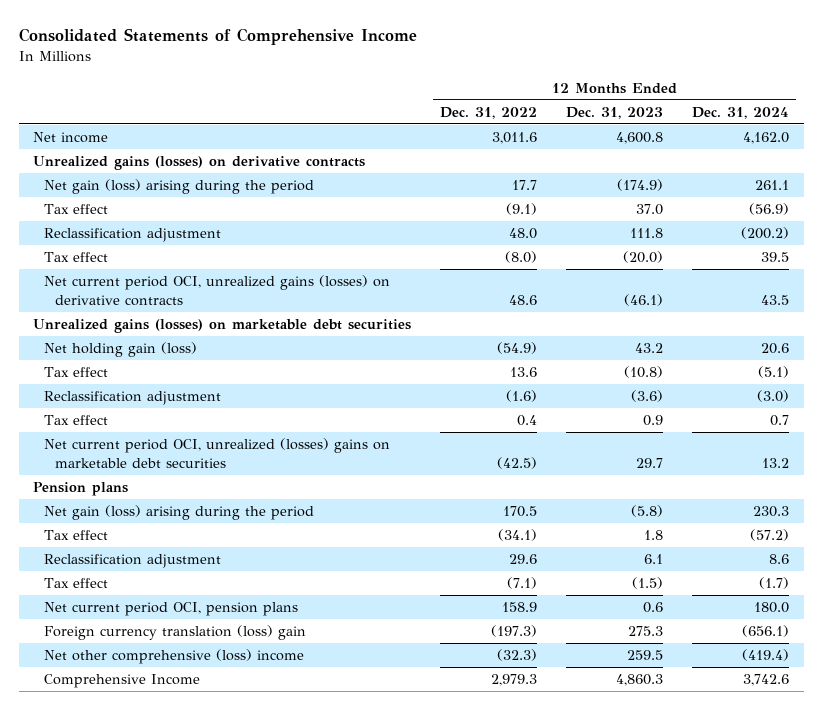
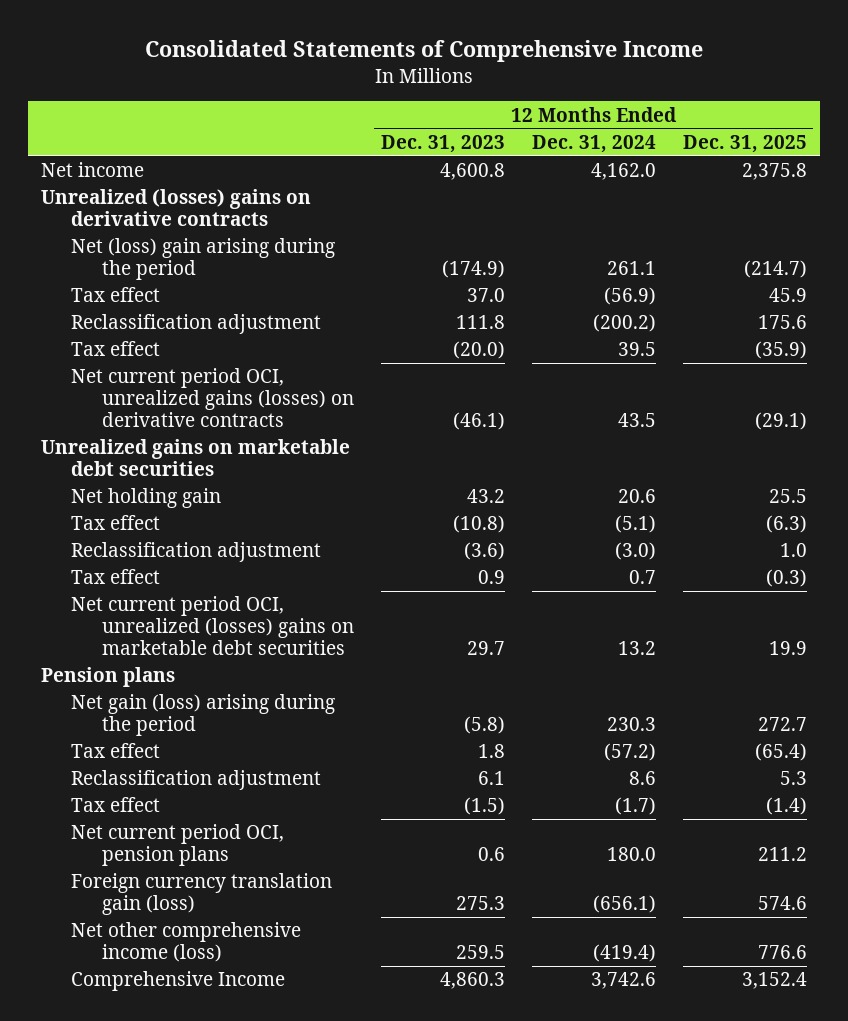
[440,106,538,119] Dec. 31, 2022 -> none
none -> [682,135,807,154] Dec. 31, 2025
[33,156,366,171] Unrealized gains (losses) on derivative contracts -> [41,189,312,227] Unrealized (losses) gains on derivative contracts
[43,179,314,195] Net gain (loss) arising during the period -> [71,238,336,281] Net (loss) gain arising during the period
[33,319,412,334] Unrealized gains (losses) on marketable debt securities -> [41,439,351,477] Unrealized gains on marketable debt securities
[43,342,197,358] Net holding gain (loss) -> [71,488,222,509] Net holding gain
[43,625,306,641] Foreign currency translation (loss) gain -> [71,873,333,916] Foreign currency translation gain (loss)
[43,649,304,665] Net other comprehensive (loss) income -> [71,922,302,963] Net other comprehensive income (loss)

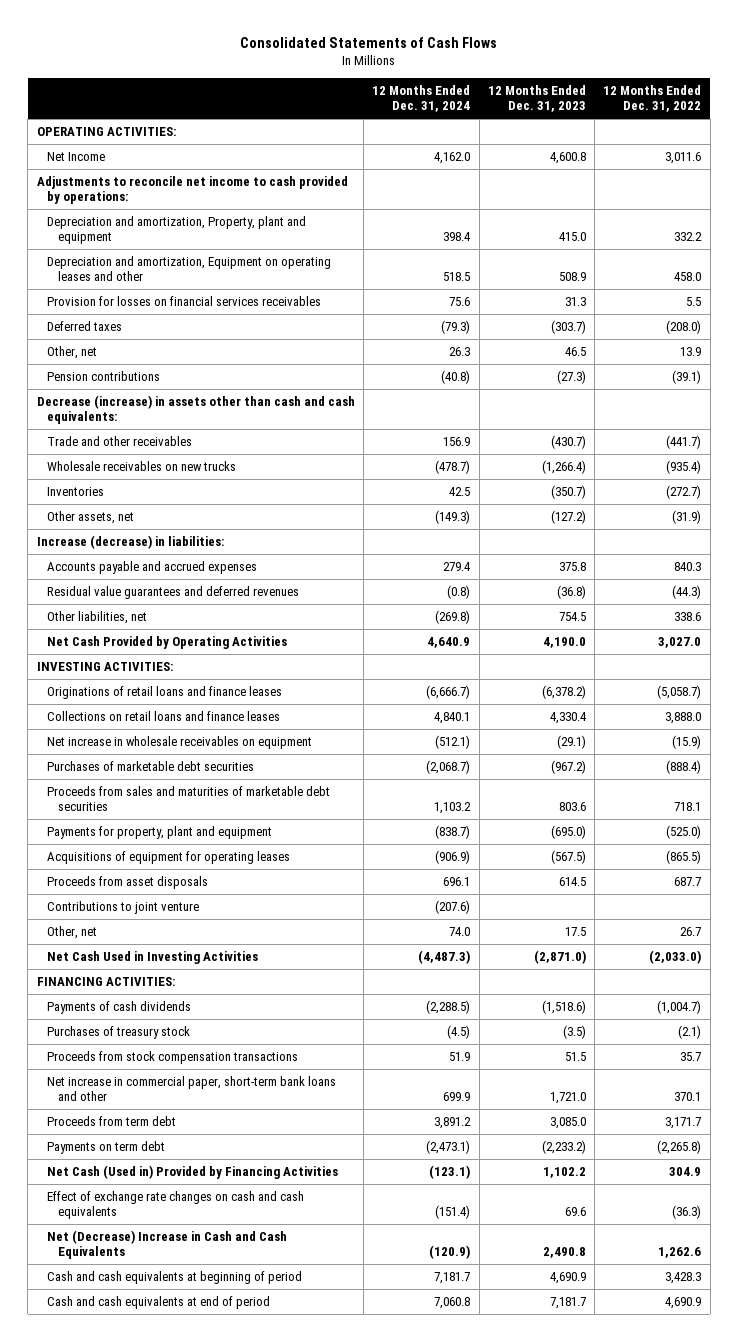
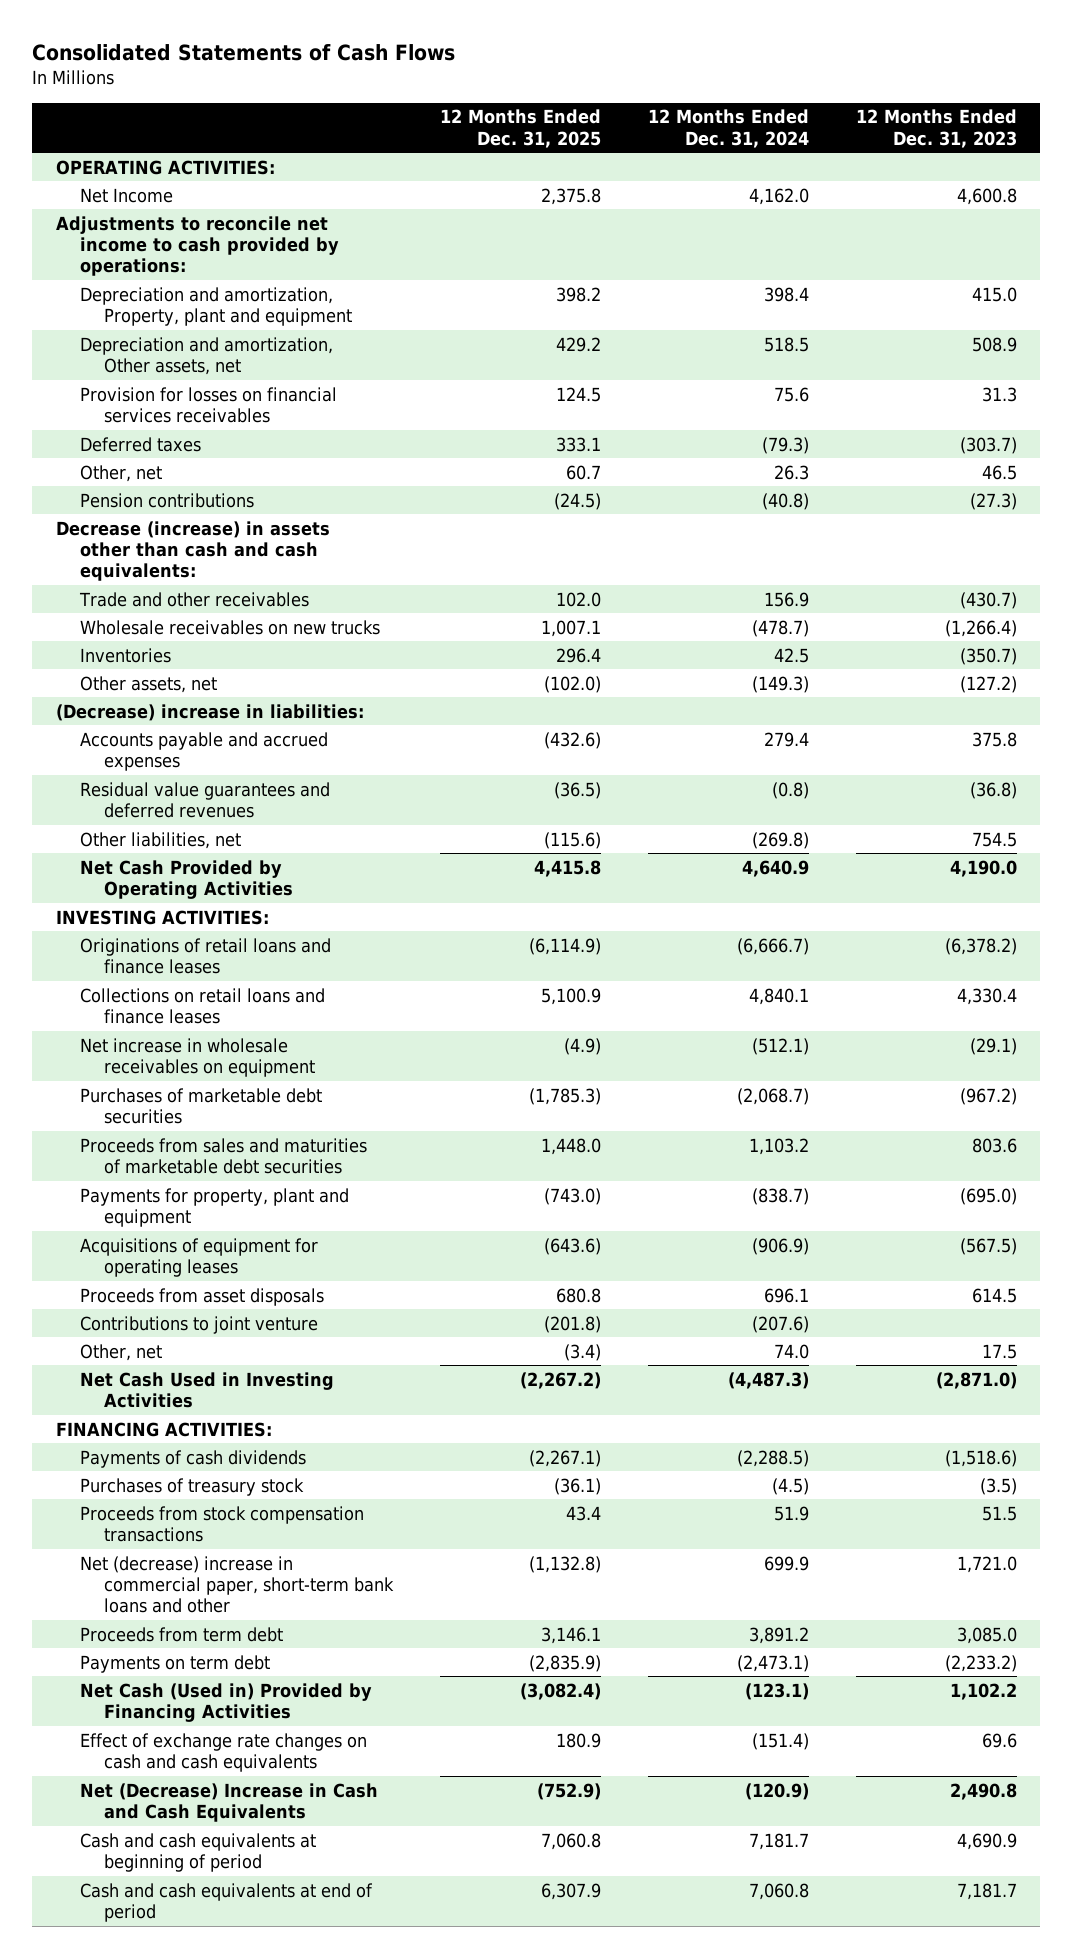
[603,84,702,113] 12 Months Ended Dec. 31, 2022 -> none
none -> [440,109,602,148] 12 Months Ended Dec. 31, 2025
[47,256,332,282] Depreciation and amortization, Equipment on operating leases and other -> [79,336,333,376] Depreciation and amortization, Other assets, net
[36,535,224,550] Increase (decrease) in liabilities: -> [55,703,364,721] (Decrease) increase in liabilities:
[47,1076,337,1102] Net increase in commercial paper, short-term bank loans and other -> [79,1555,395,1614] Net (decrease) increase in commercial paper, short-term bank loans and other

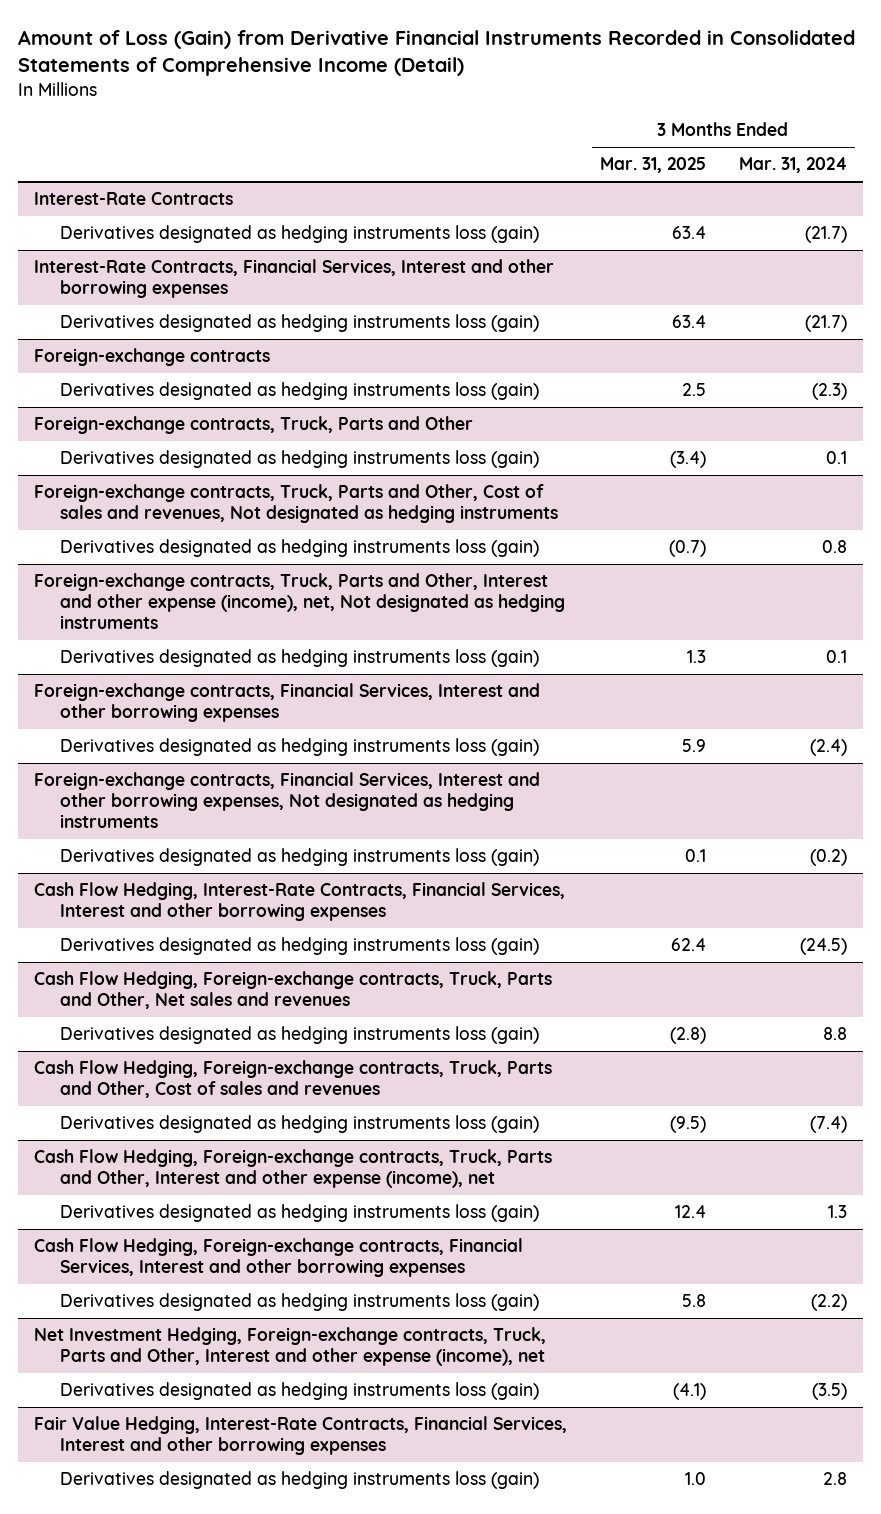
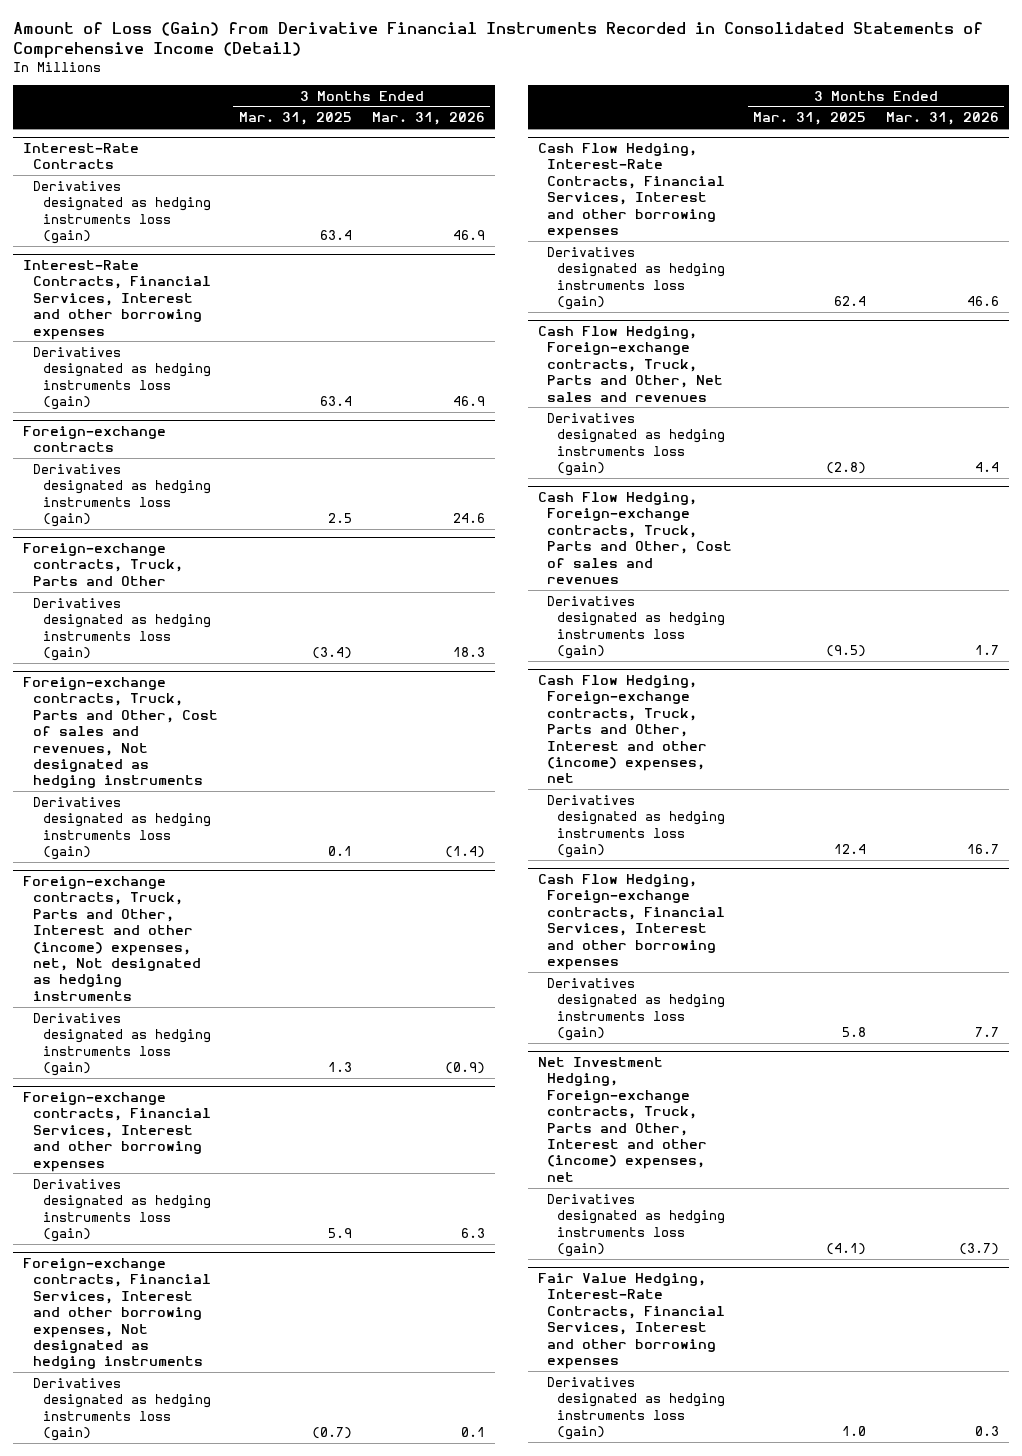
[738,157,847,174] Mar. 31, 2024 -> none
none -> [371,112,485,126] Mar. 31, 2026
[668,540,706,558] (0.7) -> [327,845,352,856] 0.1
[34,573,565,630] Foreign-exchange contracts, Truck, Parts and Other, Interest and other expense (income), net, Not designated as hedging instruments -> [23,876,202,1001] Foreign-exchange contracts, Truck, Parts and Other, Interest and other (income) expenses, net, Not designated as hedging instruments
[684,849,706,863] 0.1 -> [311,1426,352,1439] (0.7)
[34,1149,553,1189] Cash Flow Hedging, Foreign-exchange contracts, Truck, Parts and Other, Interest and other expense (income), net -> [537,675,708,784] Cash Flow Hedging, Foreign-exchange contracts, Truck, Parts and Other, Interest and other (income) expenses, net
[34,1327,547,1367] Net Investment Hedging, Foreign-exchange contracts, Truck, Parts and Other, Interest and other expense (income), net -> [537,1057,708,1182] Net Investment Hedging, Foreign-exchange contracts, Truck, Parts and Other, Interest and other (income) expenses, net

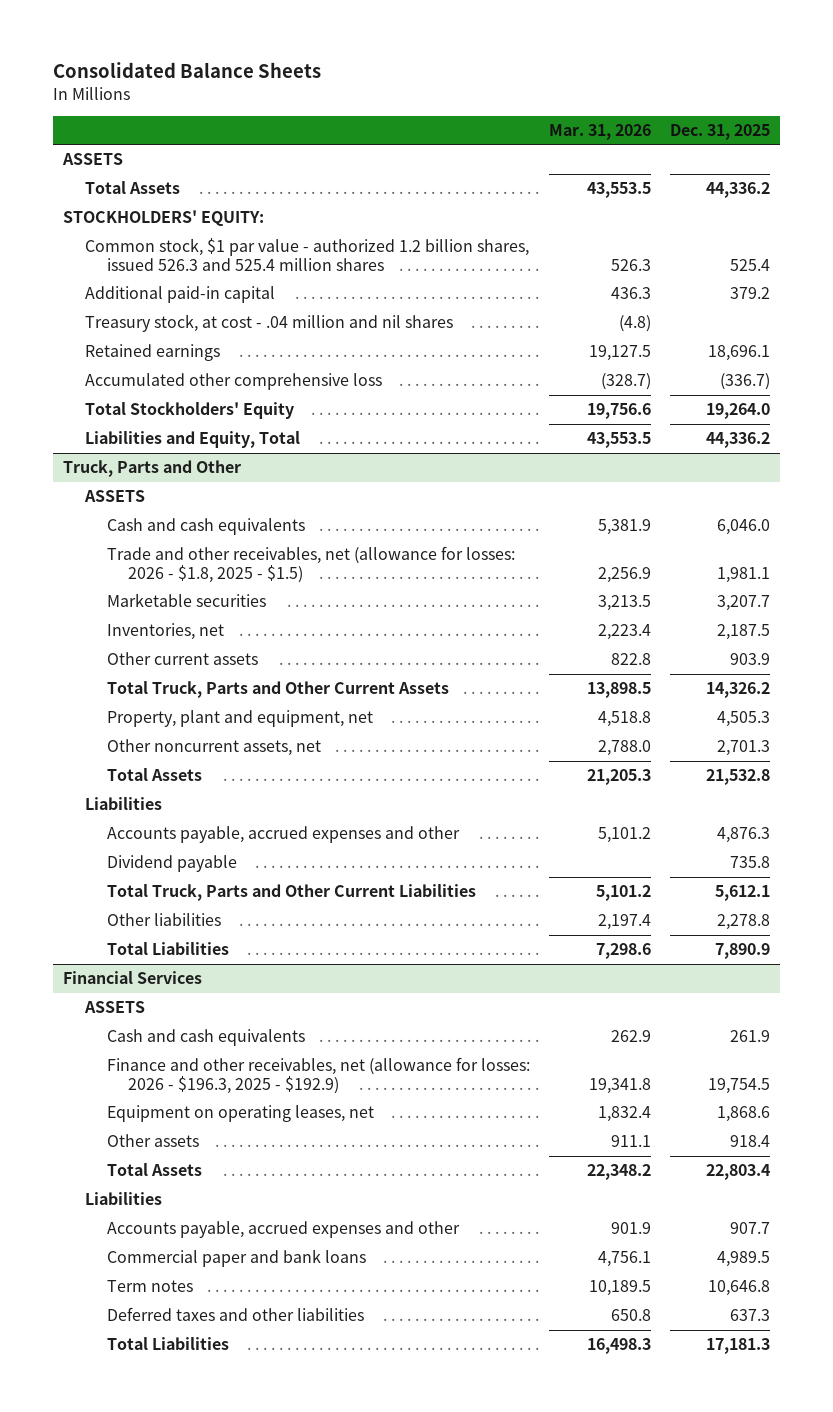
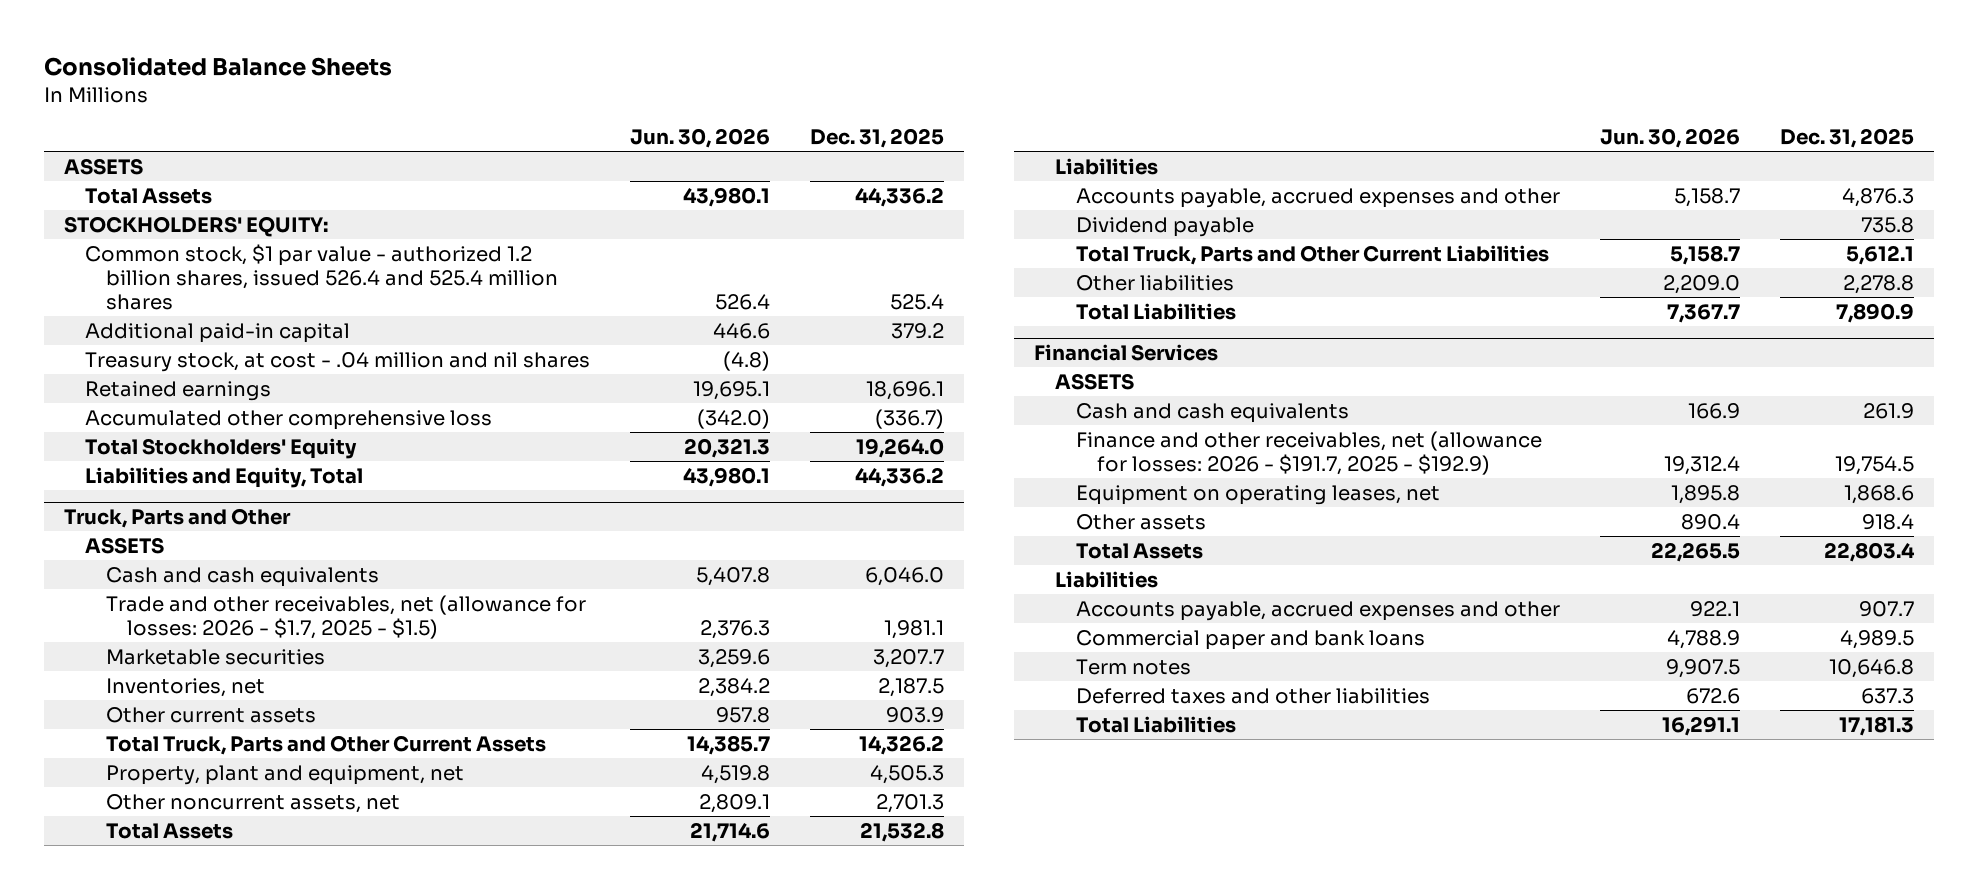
[548,123,651,140] Mar. 31, 2026 -> none
none -> [630,128,771,149] Jun. 30, 2026
[84,238,529,271] Common stock, $1 par value - authorized 1.2 billion shares, issued 526.3 and 525.4 million shares -> [85,243,559,310] Common stock, $1 par value - authorized 1.2 billion shares, issued 526.4 and 525.4 million shares
[106,546,515,583] Trade and other receivables, net (allowance for losses: 2026 - $1.8, 2025 - $1.5) -> [106,594,587,639] Trade and other receivables, net (allowance for losses: 2026 - $1.7, 2025 - $1.5)
[106,1057,530,1094] Finance and other receivables, net (allowance for losses: 2026 - $196.3, 2025 - $192.9) -> [1076,430,1543,475] Finance and other receivables, net (allowance for losses: 2026 - $191.7, 2025 - $192.9)

